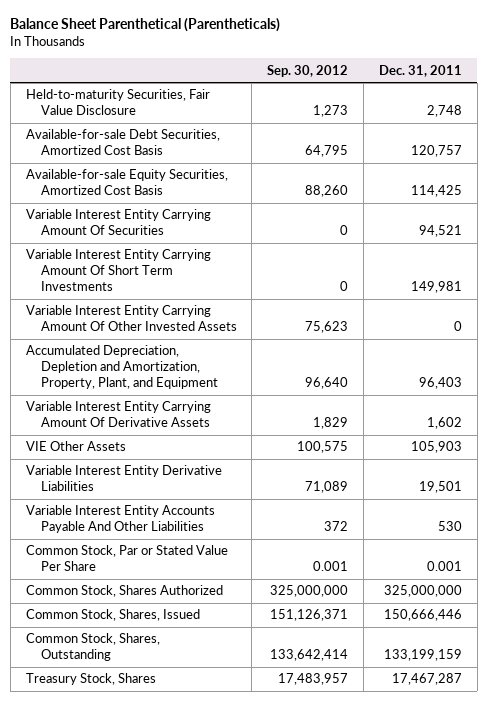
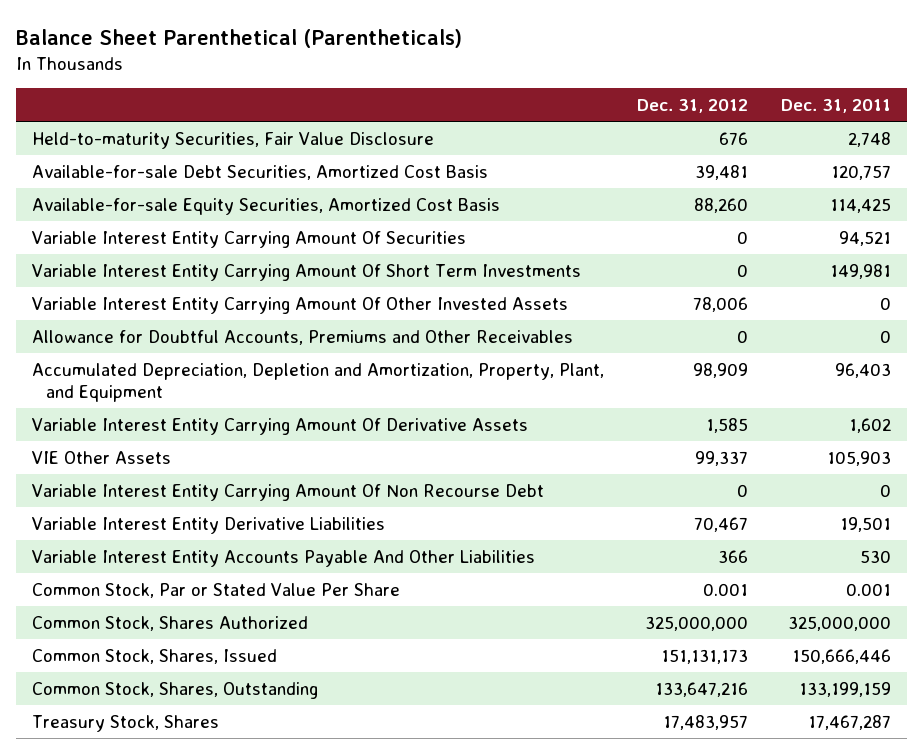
[267,64,349,77] Sep. 30, 2012 -> none
none -> [636,99,748,114] Dec. 31, 2012
none -> [32,329,574,345] Allowance for Doubtful Accounts, Premiums and Other Receivables
none -> [32,483,545,501] Variable Interest Entity Carrying Amount Of Non Recourse Debt

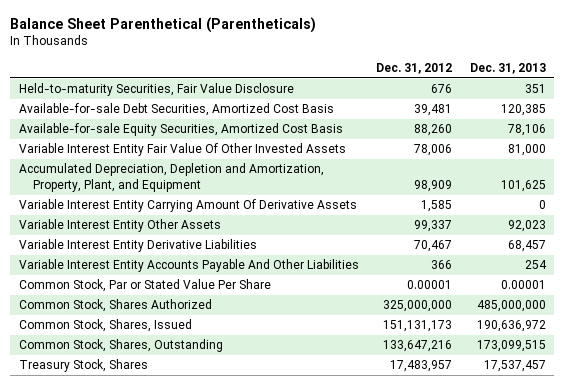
[780,99,891,114] Dec. 31, 2011 -> none
none -> [469,63,546,75] Dec. 31, 2013
[32,230,467,248] Variable Interest Entity Carrying Amount Of Securities -> none
[32,263,582,281] Variable Interest Entity Carrying Amount Of Short Term Investments -> none
[32,329,574,345] Allowance for Doubtful Accounts, Premiums and Other Receivables -> none
[32,296,569,314] Variable Interest Entity Carrying Amount Of Other Invested Assets -> [18,143,346,157] Variable Interest Entity Fair Value Of Other Invested Assets
[32,483,545,501] Variable Interest Entity Carrying Amount Of Non Recourse Debt -> none
[32,450,172,464] VIE Other Assets -> [18,219,221,233] Variable Interest Entity Other Assets
[702,582,748,596] 0.001 -> [407,280,453,290] 0.00001

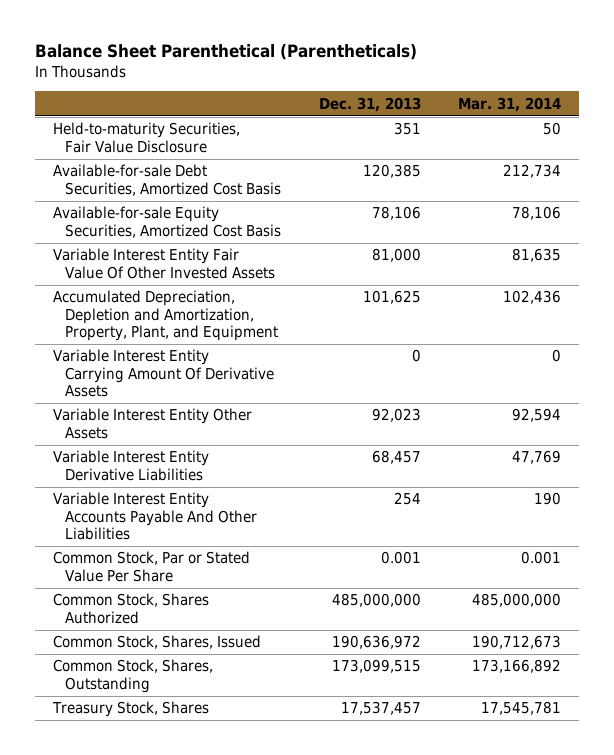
[376,63,453,75] Dec. 31, 2012 -> none
none -> [457,96,561,112] Mar. 31, 2014
[500,280,546,290] 0.00001 -> [380,551,421,565] 0.001

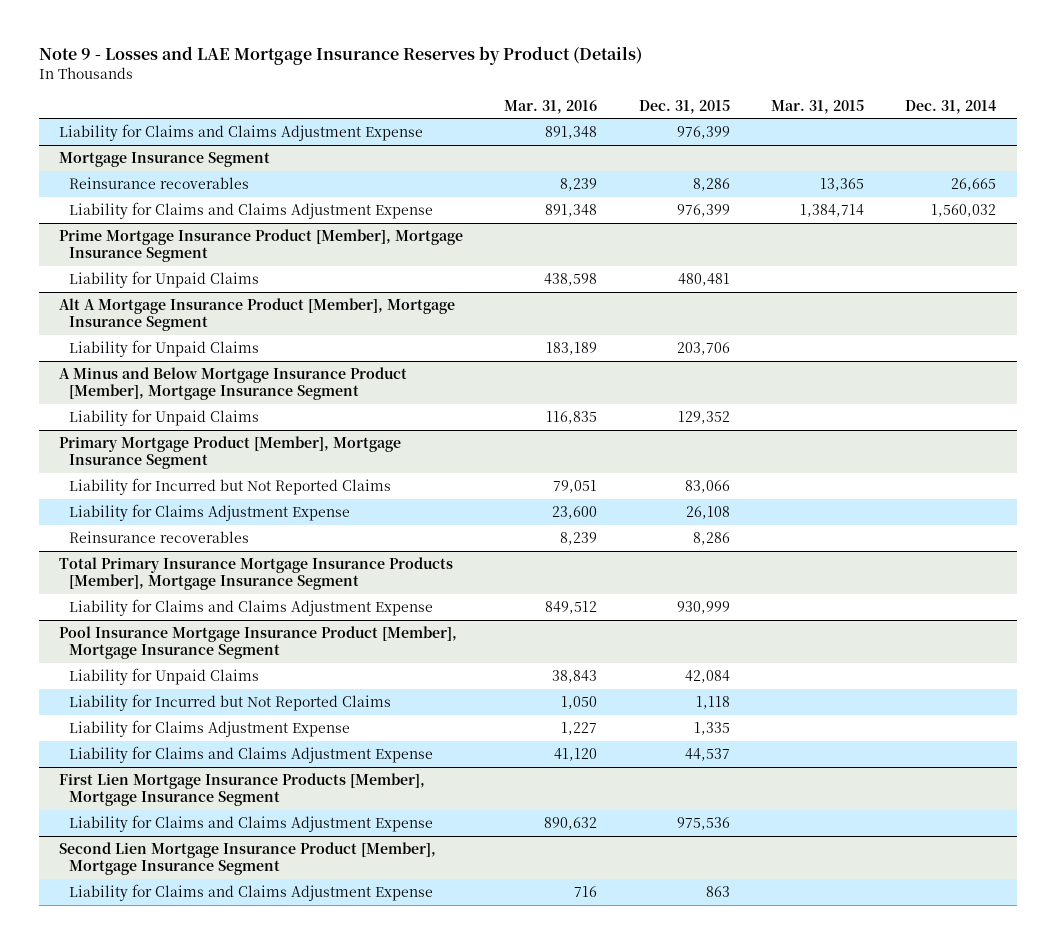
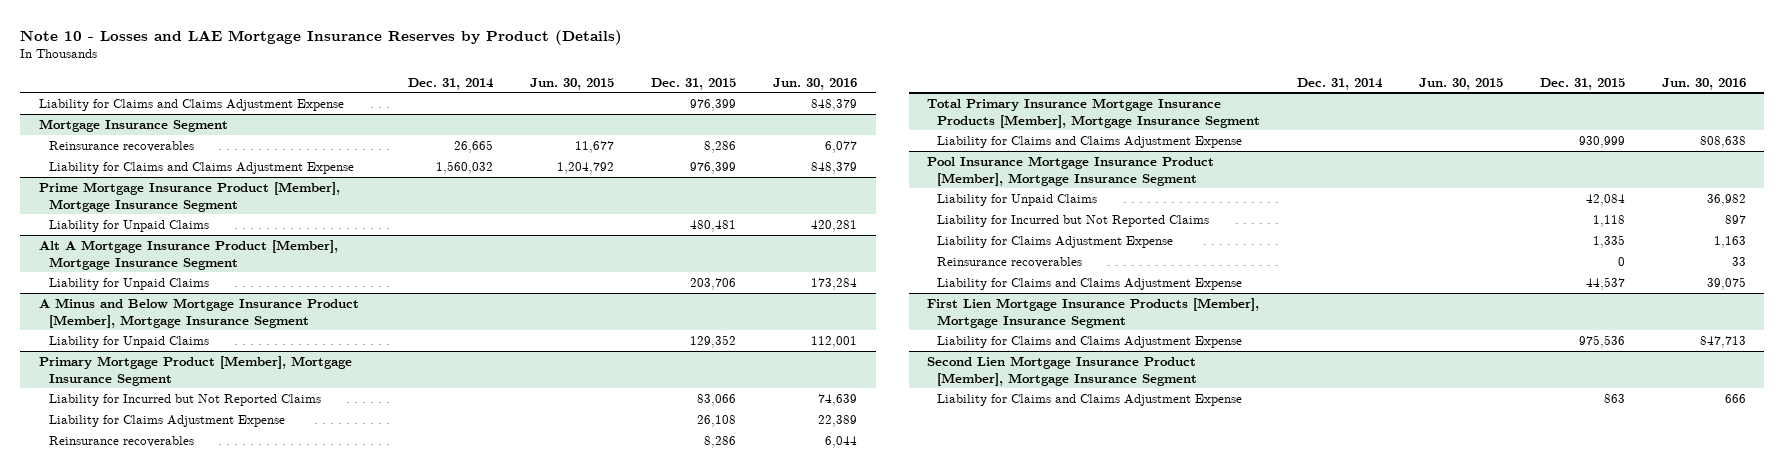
[38,46,642,66] Note 9 - Losses and LAE Mortgage Insurance Reserves by Product (Details) -> [20,29,623,45] Note 10 - Losses and LAE Mortgage Insurance Reserves by Product (Details)
[504,99,598,114] Mar. 31, 2016 -> none
[770,99,864,114] Mar. 31, 2015 -> none
none -> [530,77,615,90] Jun. 30, 2015
none -> [773,77,858,90] Jun. 30, 2016
none -> [937,256,1083,268] Reinsurance recoverables

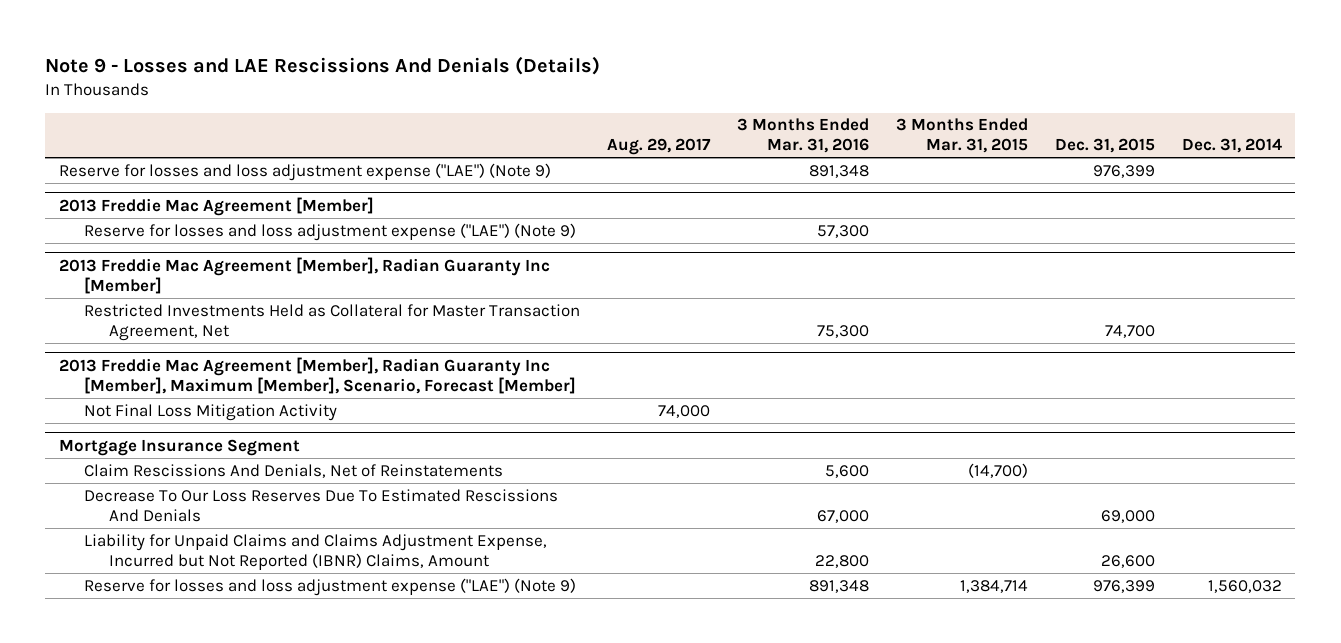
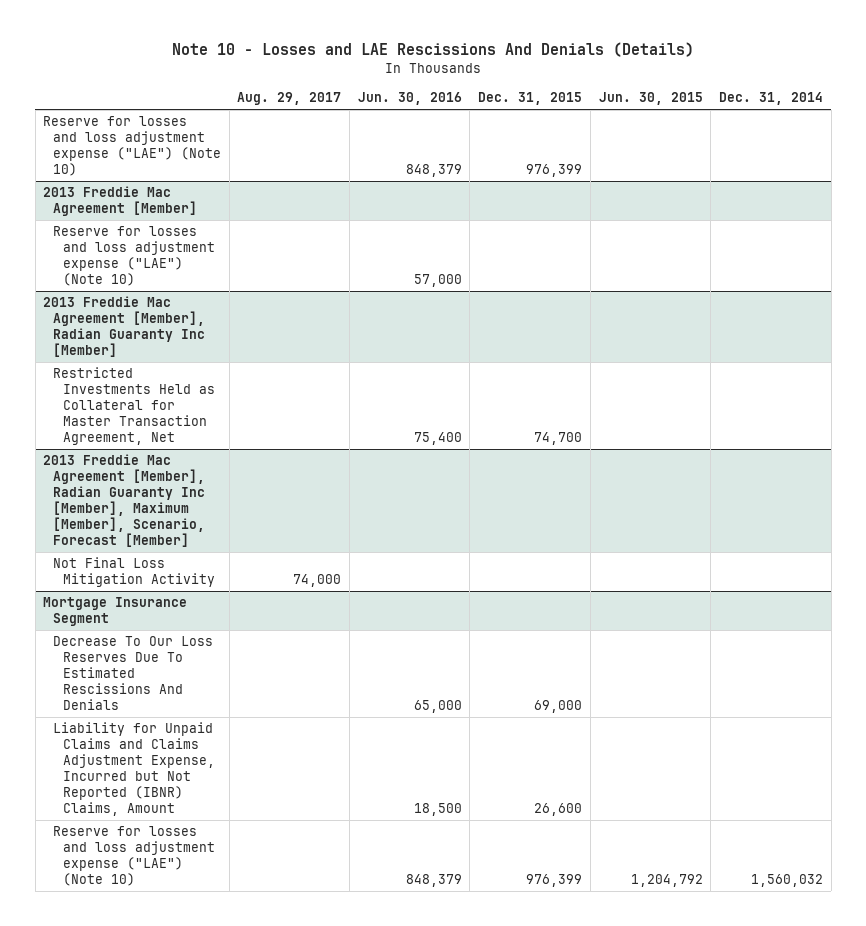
[45,56,601,76] Note 9 - Losses and LAE Rescissions And Denials (Details) -> [172,42,695,58] Note 10 - Losses and LAE Rescissions And Denials (Details)
[737,118,870,154] 3 Months Ended Mar. 31, 2016 -> none
[895,118,1028,154] 3 Months Ended Mar. 31, 2015 -> none
none -> [357,92,462,106] Jun. 30, 2016
none -> [598,92,703,106] Jun. 30, 2015
[58,162,551,181] Reserve for losses and loss adjustment expense ("LAE") (Note 9) -> [43,116,221,177] Reserve for losses and loss adjustment expense ("LAE") (Note 10)
[84,222,577,241] Reserve for losses and loss adjustment expense ("LAE") (Note 9) -> [52,226,215,287] Reserve for losses and loss adjustment expense ("LAE") (Note 10)
[84,463,504,478] Claim Rescissions And Denials, Net of Reinstatements -> none
[84,577,577,596] Reserve for losses and loss adjustment expense ("LAE") (Note 9) -> [52,826,215,887] Reserve for losses and loss adjustment expense ("LAE") (Note 10)

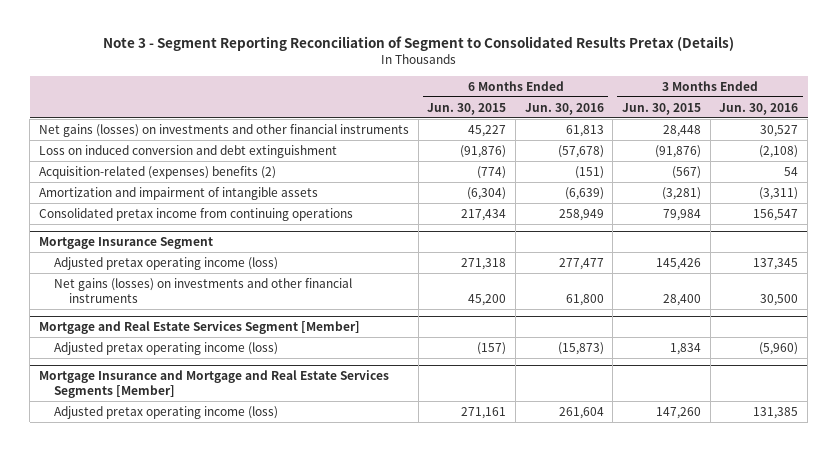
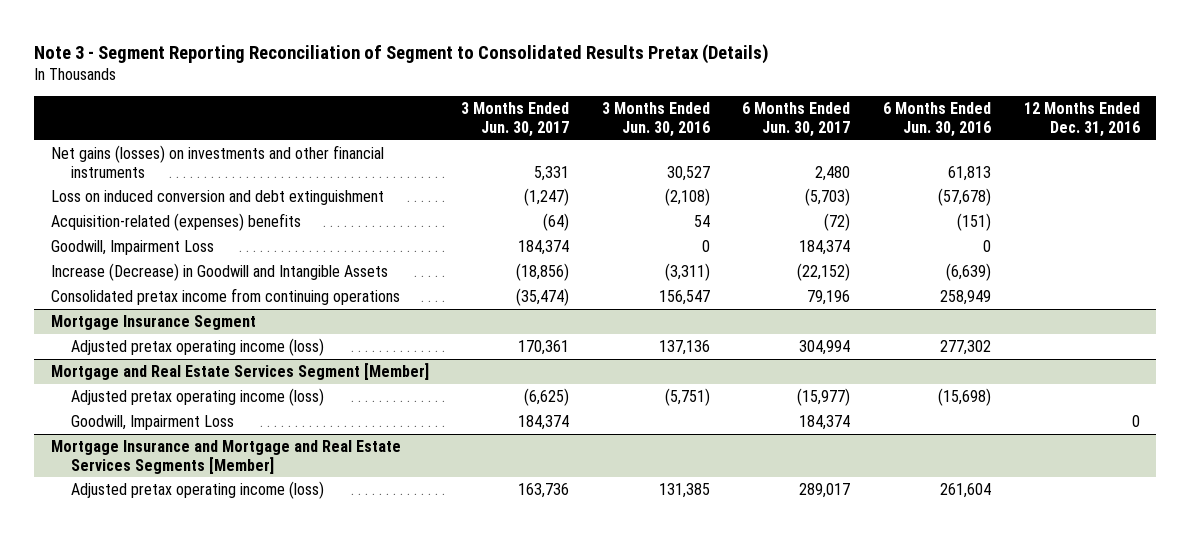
[427,102,507,115] Jun. 30, 2015 -> none
[622,102,702,115] Jun. 30, 2015 -> none
none -> [461,102,570,137] 3 Months Ended Jun. 30, 2017
none -> [742,102,851,137] 6 Months Ended Jun. 30, 2017
none -> [1023,102,1140,137] 12 Months Ended Dec. 31, 2016
[39,165,277,179] Acquisition-related (expenses) benefits (2) -> [50,213,301,232] Acquisition-related (expenses) benefits
none -> [50,240,214,256] Goodwill, Impairment Loss
[39,186,319,200] Amortization and impairment of intangible assets -> [50,263,388,282] Increase (Decrease) in Goodwill and Intangible Assets
[54,277,353,303] Net gains (losses) on investments and other financial instruments -> none
[558,257,604,270] 277,477 -> [939,340,991,356] 277,302
[753,257,799,270] 137,345 -> [658,340,710,356] 137,136
[557,341,604,355] (15,873) -> [937,388,991,407] (15,698)
[759,341,799,355] (5,960) -> [664,388,710,407] (5,751)
none -> [70,415,234,431] Goodwill, Impairment Loss

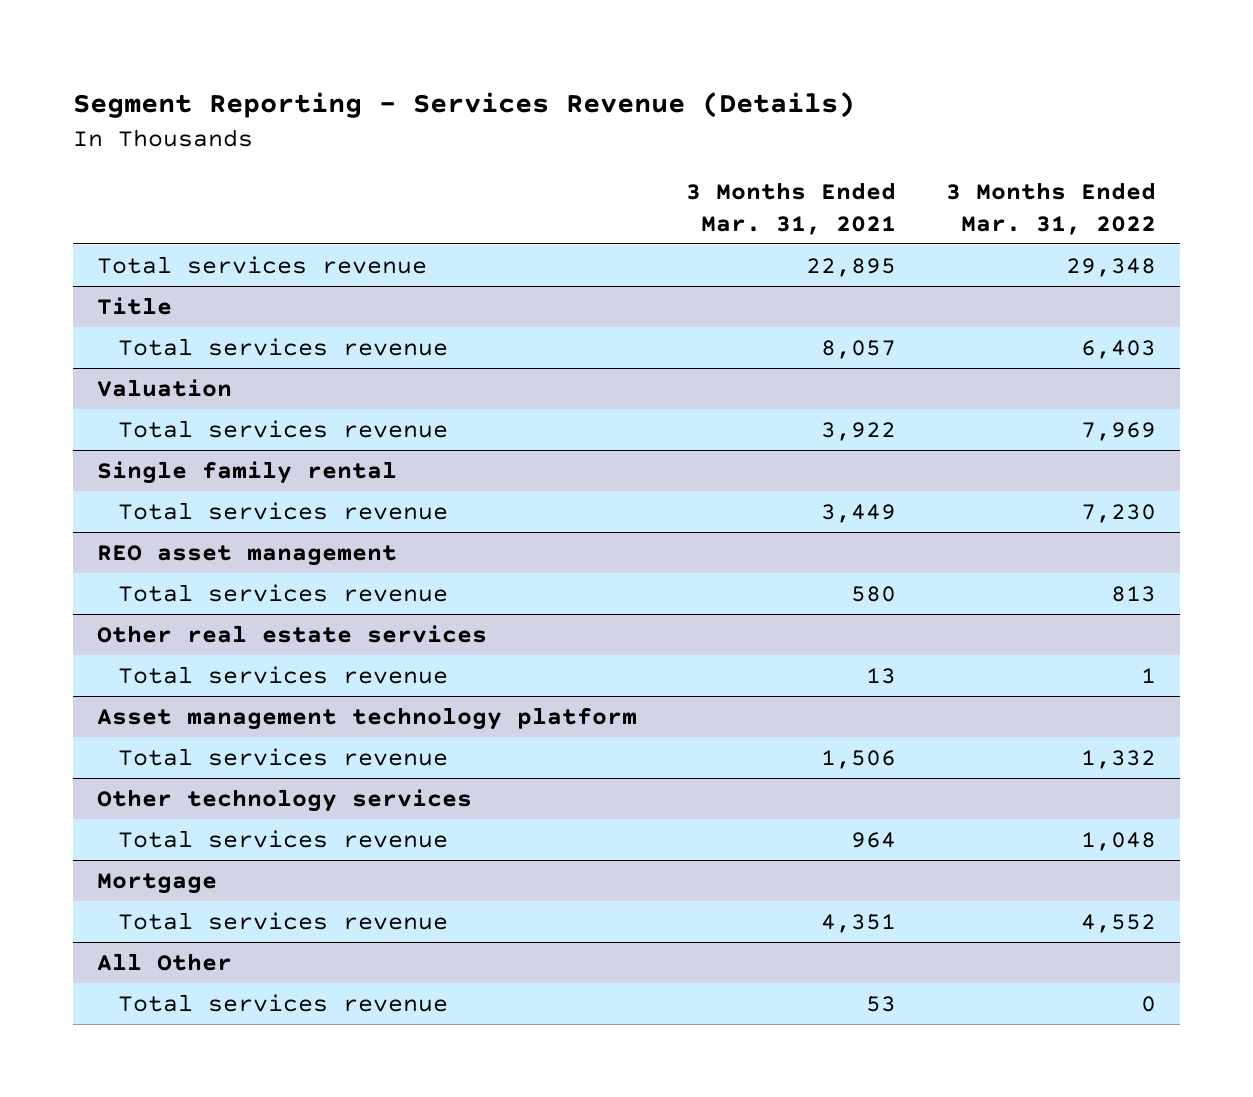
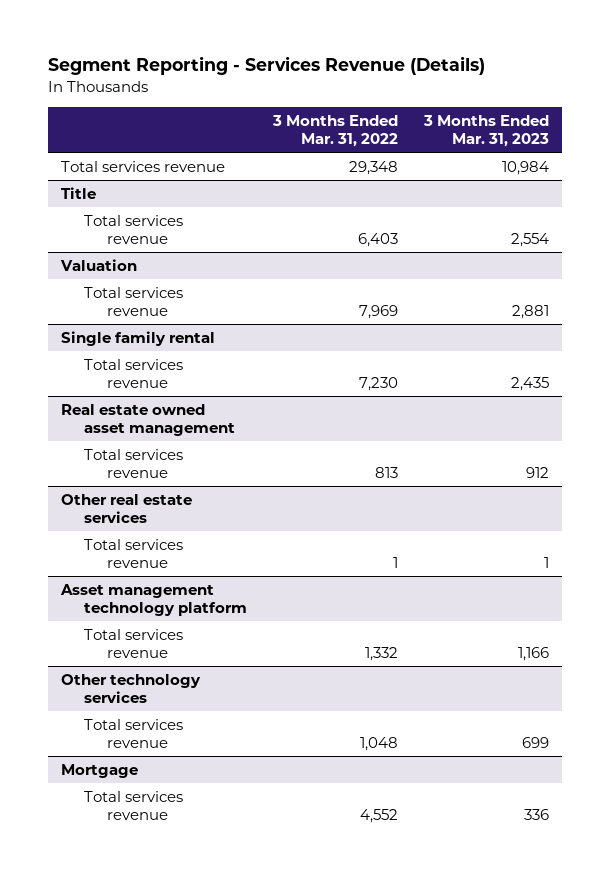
[686,181,897,235] 3 Months Ended Mar. 31, 2021 -> none
none -> [422,114,549,148] 3 Months Ended Mar. 31, 2023
[97,544,398,566] REO asset management -> [60,403,235,437] Real estate owned asset management
[97,952,233,971] All Other -> none
[118,993,449,1012] Total services revenue -> none

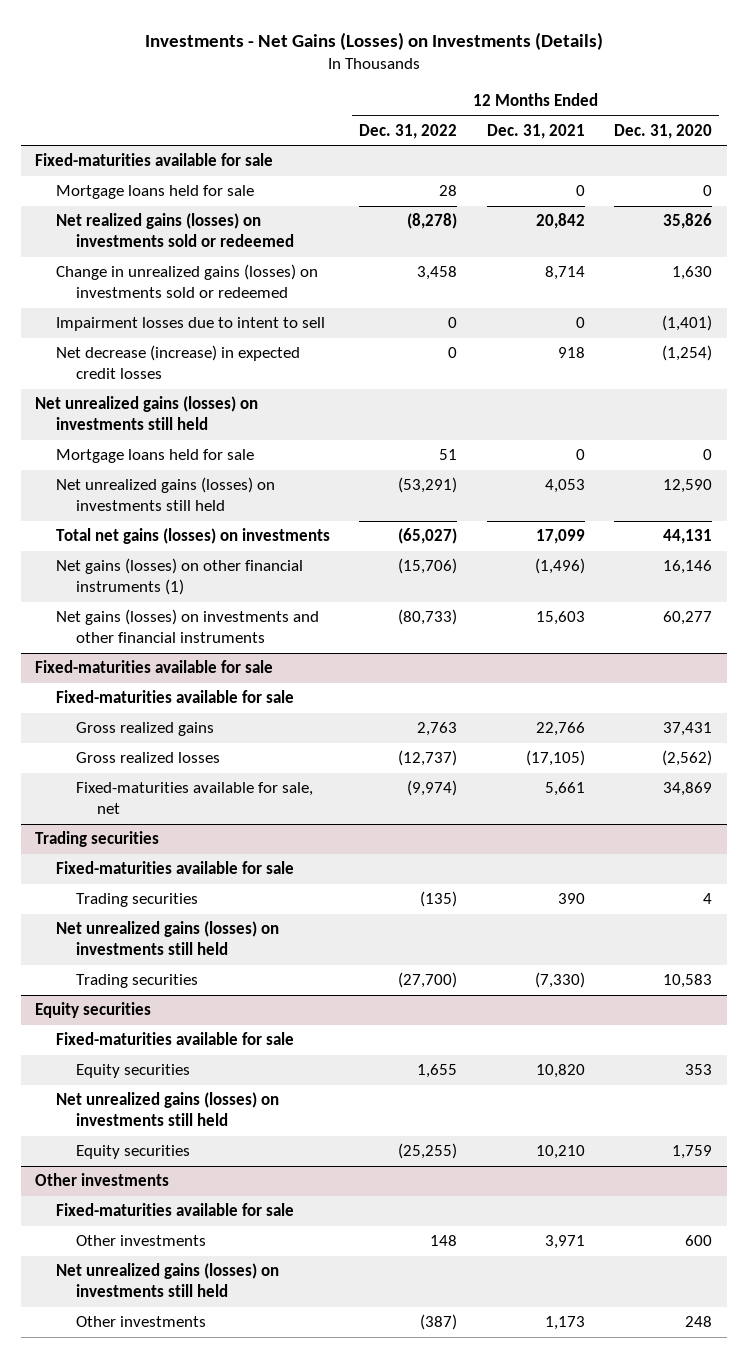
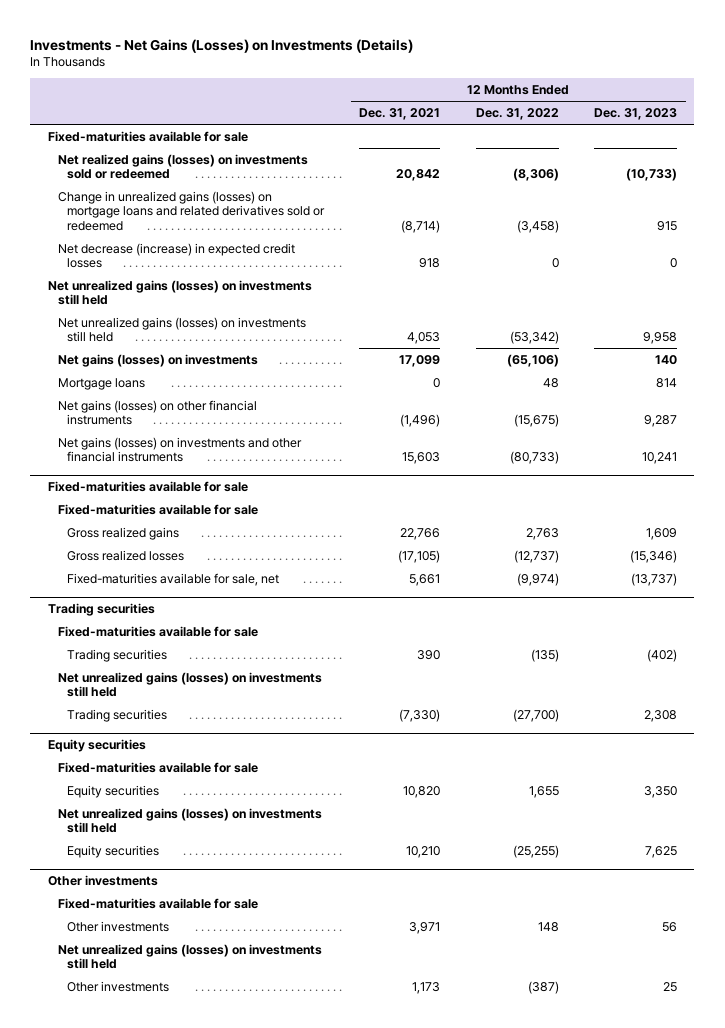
[614,124,713,140] Dec. 31, 2020 -> none
none -> [593,108,677,121] Dec. 31, 2023
[55,185,254,200] Mortgage loans held for sale -> none
[55,317,325,332] Impairment losses due to intent to sell -> none
[407,213,458,230] (8,278) -> [512,168,559,182] (8,306)
[55,264,318,299] Change in unrealized gains (losses) on investments sold or redeemed -> [57,190,326,231] Change in unrealized gains (losses) on mortgage loans and related derivatives sold or redeemed
[417,266,458,281] 3,458 -> [516,219,559,233] (3,458)
[544,266,585,281] 8,714 -> [401,219,441,233] (8,714)
[55,449,254,464] Mortgage loans held for sale -> none
[398,477,458,494] (53,291) -> [509,331,559,345] (53,342)
[55,528,330,545] Total net gains (losses) on investments -> [57,353,258,367] Net gains (losses) on investments
[398,528,458,545] (65,027) -> [506,353,559,367] (65,106)
none -> [57,377,145,390] Mortgage loans
[55,558,303,596] Net gains (losses) on other financial instruments (1) -> [57,399,257,426] Net gains (losses) on other financial instruments
[398,558,458,575] (15,706) -> [513,414,559,428] (15,675)

